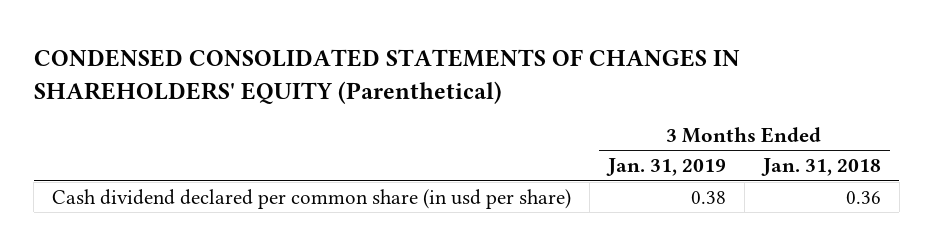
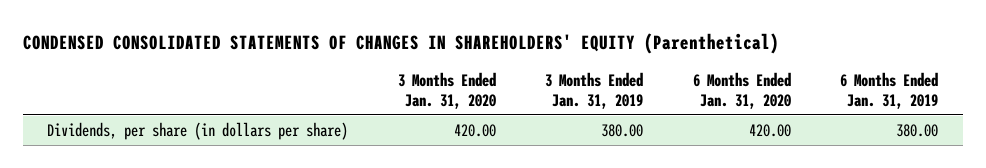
[760,158,881,177] Jan. 31, 2018 -> none
none -> [397,71,496,109] 3 Months Ended Jan. 31, 2020
none -> [692,71,791,109] 6 Months Ended Jan. 31, 2020
none -> [840,71,939,109] 6 Months Ended Jan. 31, 2019
[52,189,572,210] Cash dividend declared per common share (in usd per share) -> [47,122,349,141] Dividends, per share (in dollars per share)
[690,191,726,205] 0.38 -> [601,124,644,138] 380.00

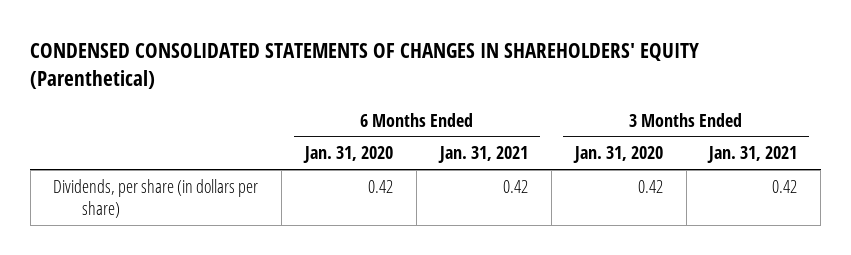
[545,71,644,109] 3 Months Ended Jan. 31, 2019 -> none
[840,71,939,109] 6 Months Ended Jan. 31, 2019 -> none
none -> [437,146,528,164] Jan. 31, 2021
none -> [707,146,798,164] Jan. 31, 2021
[453,124,496,138] 420.00 -> [637,179,663,193] 0.42
[748,124,791,138] 420.00 -> [368,179,394,193] 0.42

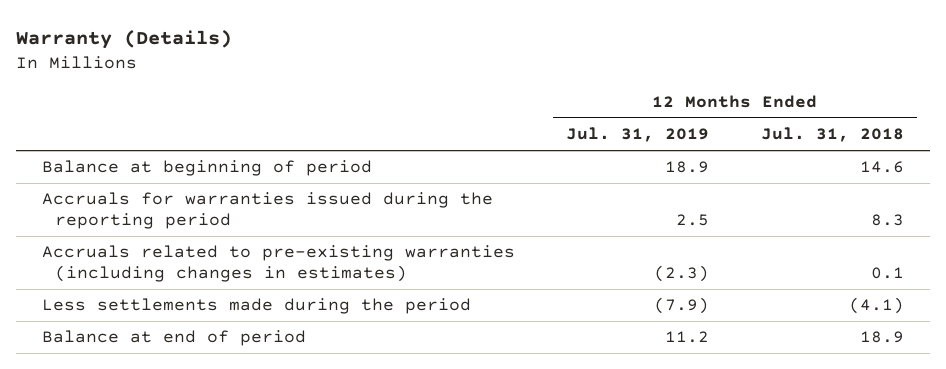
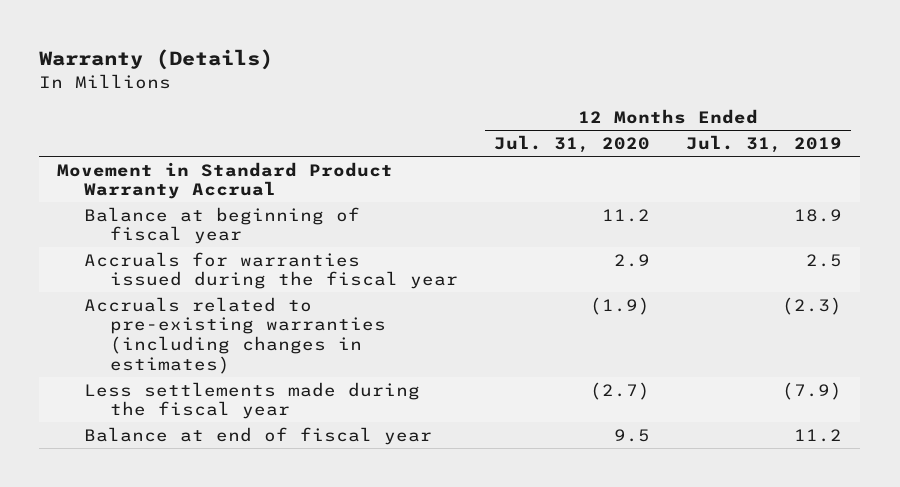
[760,127,904,143] Jul. 31, 2018 -> none
none -> [494,135,651,154] Jul. 31, 2020
none -> [57,161,394,200] Movement in Standard Product Warranty Accrual
[41,160,372,177] Balance at beginning of period -> [83,206,360,245] Balance at beginning of fiscal year
[41,192,493,230] Accruals for warranties issued during the reporting period -> [83,251,459,290] Accruals for warranties issued during the fiscal year
[41,298,471,315] Less settlements made during the period -> [83,381,420,420] Less settlements made during the fiscal year
[41,330,306,347] Balance at end of period -> [83,426,432,445] Balance at end of fiscal year

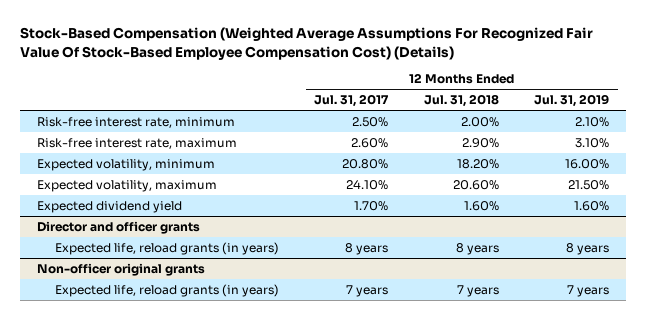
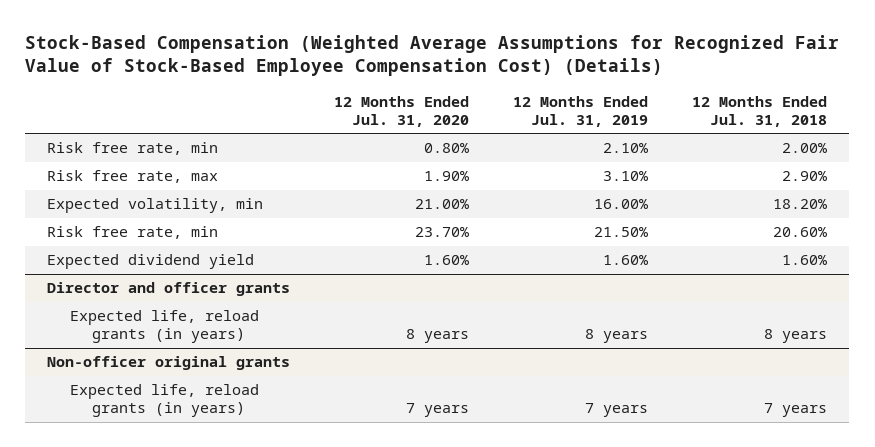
[19,27,593,60] Stock-Based Compensation (Weighted Average Assumptions For Recognized Fair Value Of Stock-Based Employee Compensation Cost) (Details) -> [25,34,840,77] Stock-Based Compensation (Weighted Average Assumptions for Recognized Fair Value of Stock-Based Employee Compensation Cost) (Details)
[314,94,390,108] Jul. 31, 2017 -> none
none -> [334,95,470,127] 12 Months Ended Jul. 31, 2020
[37,116,236,128] Risk-free interest rate, minimum -> [47,142,219,156] Risk free rate, min
[37,137,238,149] Risk-free interest rate, maximum -> [47,170,219,184] Risk free rate, max
[37,158,216,171] Expected volatility, minimum -> [47,198,264,214] Expected volatility, min
[37,179,218,192] Expected volatility, maximum -> [47,226,219,240] Risk free rate, min

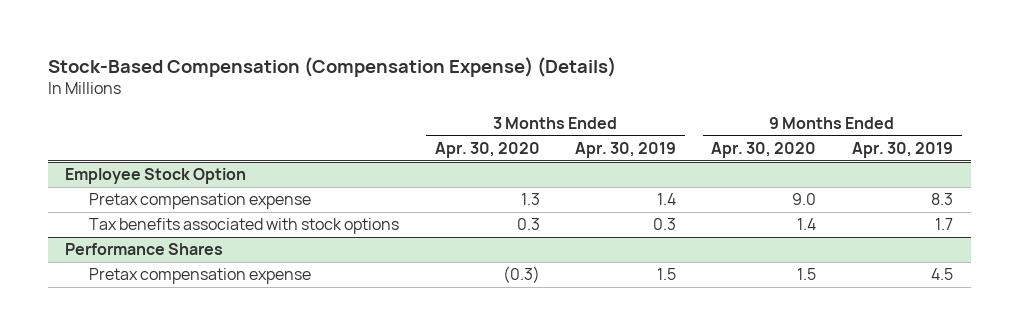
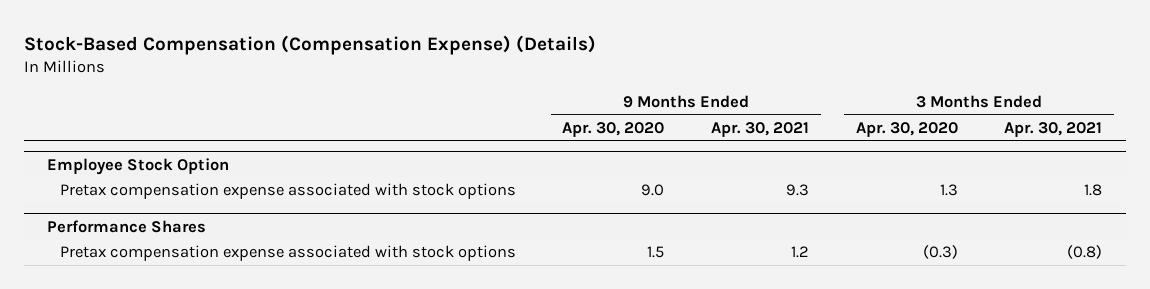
[574,141,676,158] Apr. 30, 2019 -> none
[851,141,953,158] Apr. 30, 2019 -> none
none -> [711,121,810,137] Apr. 30, 2021
none -> [1004,121,1103,137] Apr. 30, 2021
[89,218,400,235] Tax benefits associated with stock options -> none
[89,193,312,210] Pretax compensation expense -> [59,183,516,200] Pretax compensation expense associated with stock options
[89,268,312,285] Pretax compensation expense -> [59,245,516,262] Pretax compensation expense associated with stock options

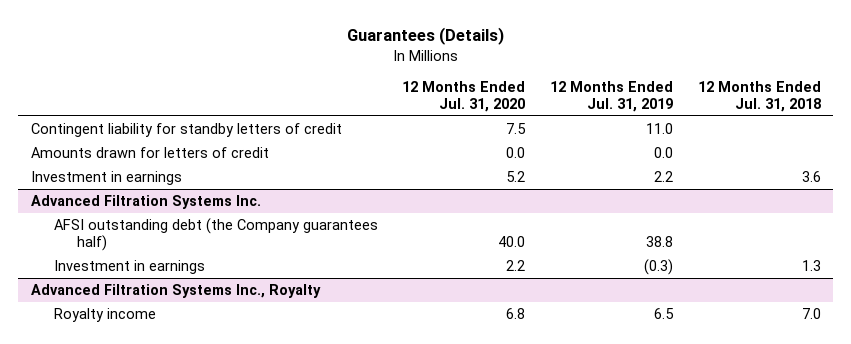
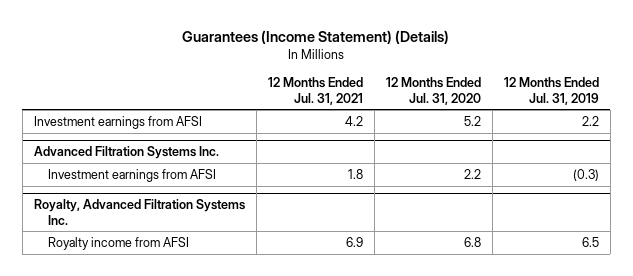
[346,26,504,45] Guarantees (Details) -> [182,29,450,44] Guarantees (Income Statement) (Details)
[697,81,821,113] 12 Months Ended Jul. 31, 2018 -> none
none -> [267,77,363,105] 12 Months Ended Jul. 31, 2021
[30,123,342,138] Contingent liability for standby letters of credit -> none
[30,147,269,159] Amounts drawn for letters of credit -> none
[30,171,182,186] Investment in earnings -> [33,115,202,129] Investment earnings from AFSI
[53,218,378,252] AFSI outstanding debt (the Company guarantees half) -> none
[53,260,205,275] Investment in earnings -> [48,168,217,182] Investment earnings from AFSI
[30,284,321,299] Advanced Filtration Systems Inc., Royalty -> [33,199,245,225] Royalty, Advanced Filtration Systems Inc.
[53,308,156,323] Royalty income -> [48,236,190,250] Royalty income from AFSI

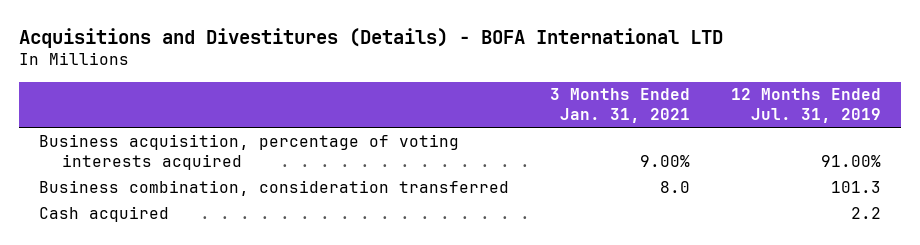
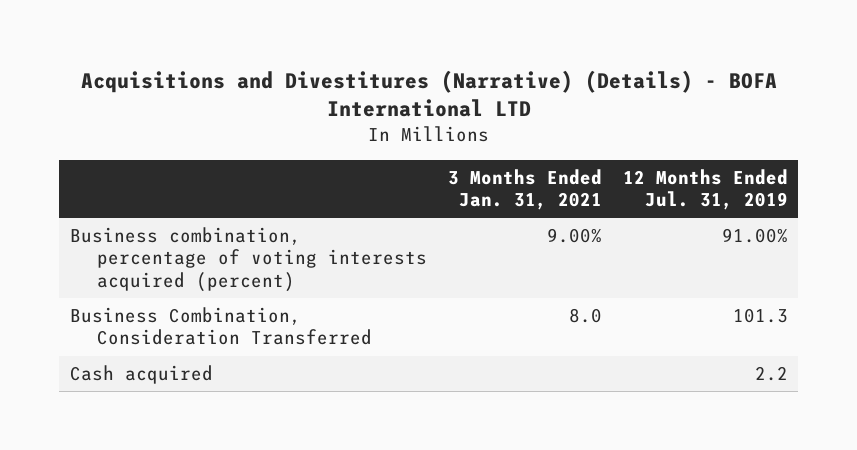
[18,27,723,48] Acquisitions and Divestitures (Details) - BOFA International LTD -> [80,69,777,118] Acquisitions and Divestitures (Narrative) (Details) - BOFA International LTD
[39,133,460,170] Business acquisition, percentage of voting interests acquired -> [69,226,428,293] Business combination, percentage of voting interests acquired (percent)
[39,179,510,196] Business combination, consideration transferred -> [69,306,373,346] Business Combination, Consideration Transferred

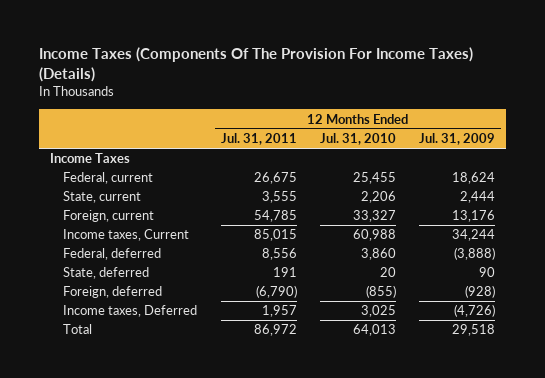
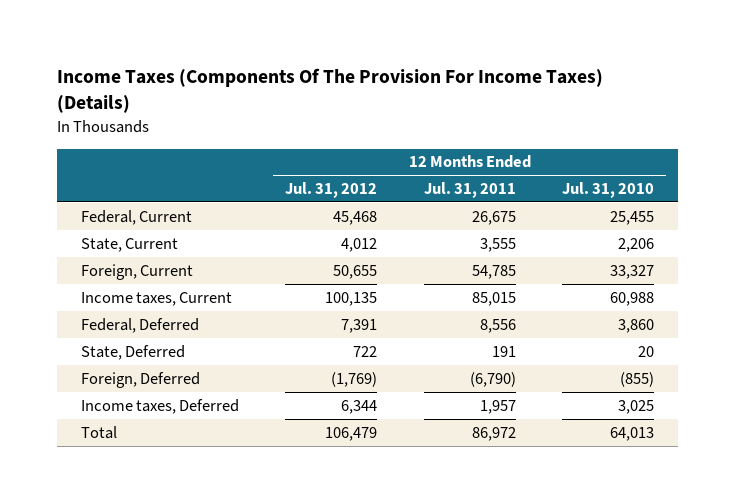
[418,133,495,146] Jul. 31, 2009 -> none
none -> [285,182,378,199] Jul. 31, 2012
[50,153,131,164] Income Taxes -> none
[63,172,154,185] Federal, current -> [80,209,192,225] Federal, Current
[63,191,142,204] State, current -> [80,237,178,252] State, Current
[63,210,155,223] Foreign, current -> [80,263,193,280] Foreign, Current
[63,248,162,261] Federal, deferred -> [80,317,199,333] Federal, Deferred
[63,267,150,280] State, deferred -> [80,344,185,360] State, Deferred
[63,286,163,299] Foreign, deferred -> [80,371,200,388] Foreign, Deferred

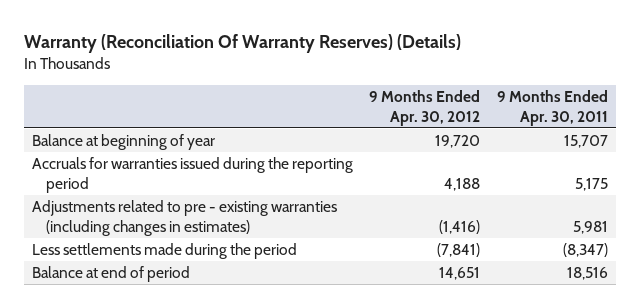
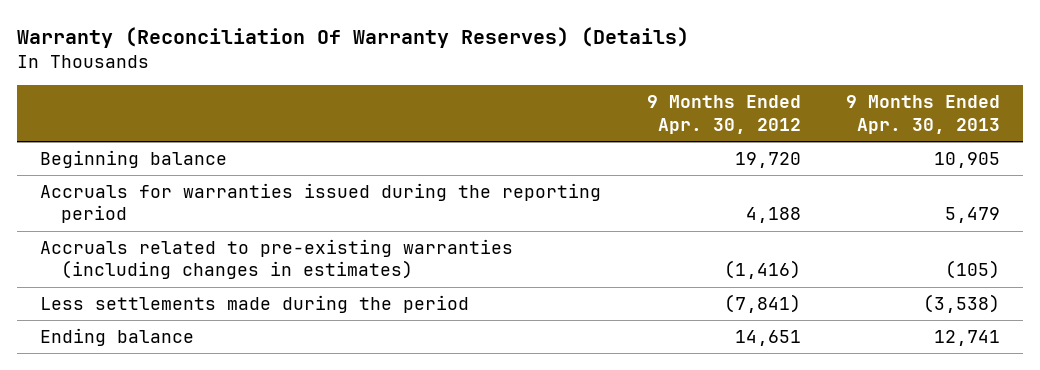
[496,90,608,126] 9 Months Ended Apr. 30, 2011 -> none
none -> [846,95,1001,134] 9 Months Ended Apr. 30, 2013
[32,134,216,151] Balance at beginning of year -> [40,150,228,169] Beginning balance
[32,200,338,236] Adjustments related to pre - existing warranties (including changes in estimates) -> [40,239,514,280] Accruals related to pre-existing warranties (including changes in estimates)
[32,266,191,283] Balance at end of period -> [40,328,195,347] Ending balance

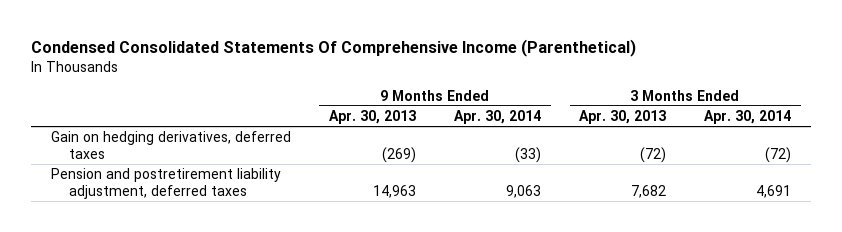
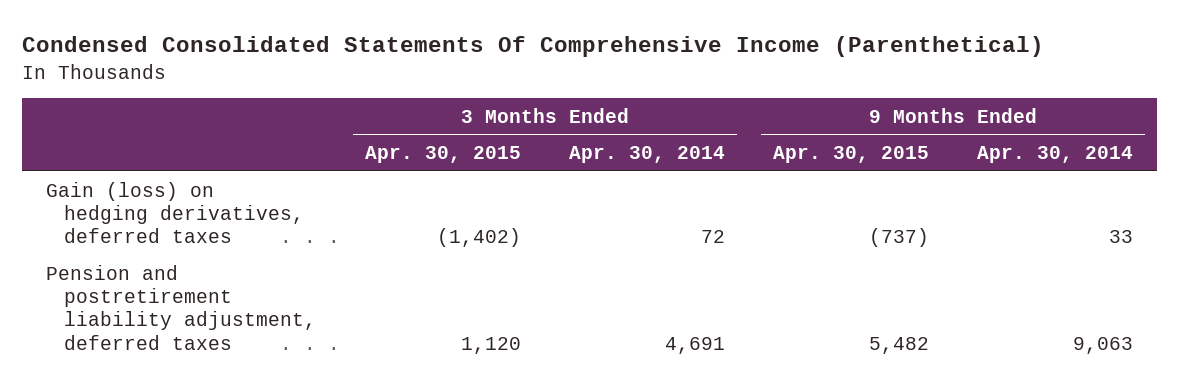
[328,109,416,124] Apr. 30, 2013 -> none
[579,109,667,124] Apr. 30, 2013 -> none
none -> [364,145,521,163] Apr. 30, 2015
none -> [772,145,929,163] Apr. 30, 2015
[50,131,291,159] Gain on hedging derivatives, deferred taxes -> [46,181,305,244] Gain (loss) on hedging derivatives, deferred taxes
[514,146,541,163] (33) -> [1109,230,1134,244] 33
[765,146,792,163] (72) -> [700,230,725,244] 72

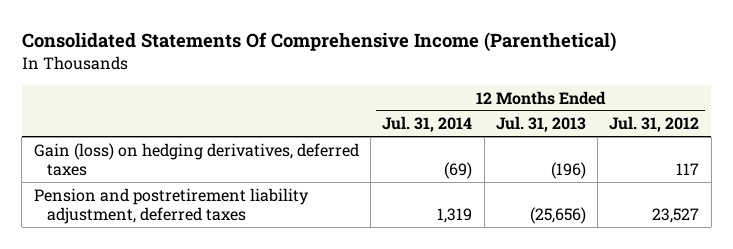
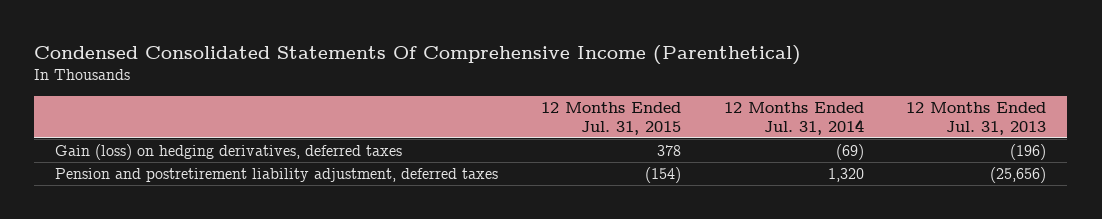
[21,32,616,53] Consolidated Statements Of Comprehensive Income (Parenthetical) -> [34,44,802,65] Condensed Consolidated Statements Of Comprehensive Income (Parenthetical)
[609,116,700,133] Jul. 31, 2012 -> none
none -> [541,102,682,135] 12 Months Ended Jul. 31, 2015
[437,208,473,224] 1,319 -> [827,168,864,183] 1,320

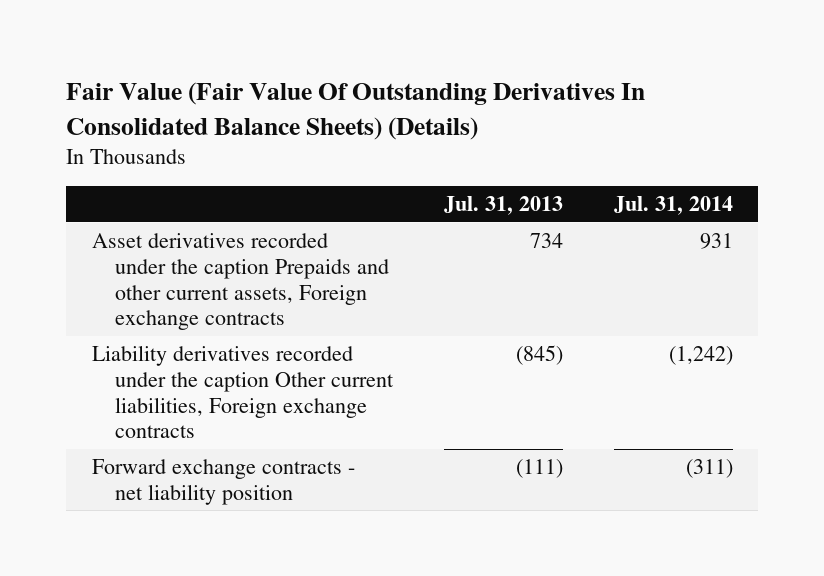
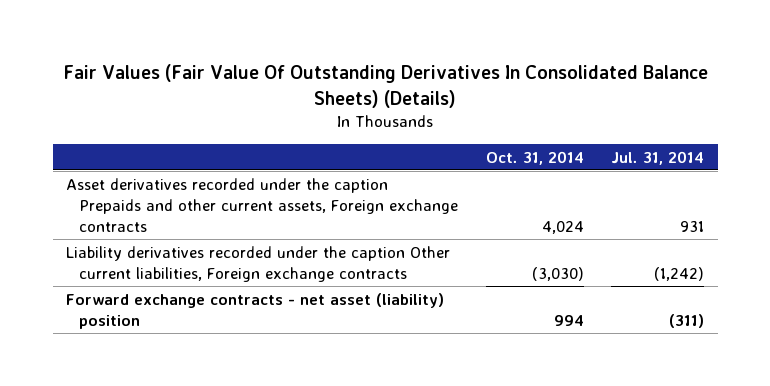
[66,82,646,140] Fair Value (Fair Value Of Outstanding Derivatives In Consolidated Balance Sheets) (Details) -> [63,63,709,108] Fair Values (Fair Value Of Outstanding Derivatives In Consolidated Balance Sheets) (Details)
[444,196,564,216] Jul. 31, 2013 -> none
none -> [485,150,584,165] Oct. 31, 2014
[91,459,355,505] Forward exchange contracts - net liability position -> [66,292,445,329] Forward exchange contracts - net asset (liability) position

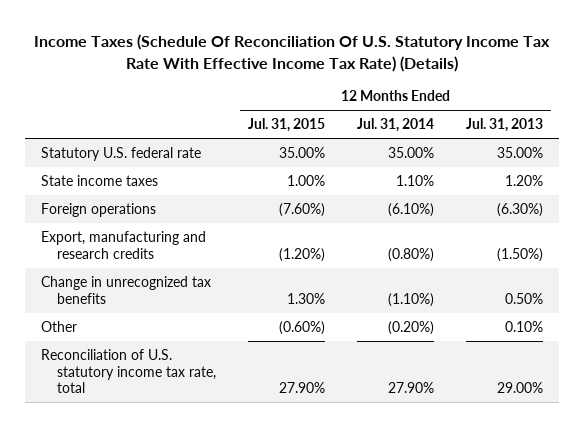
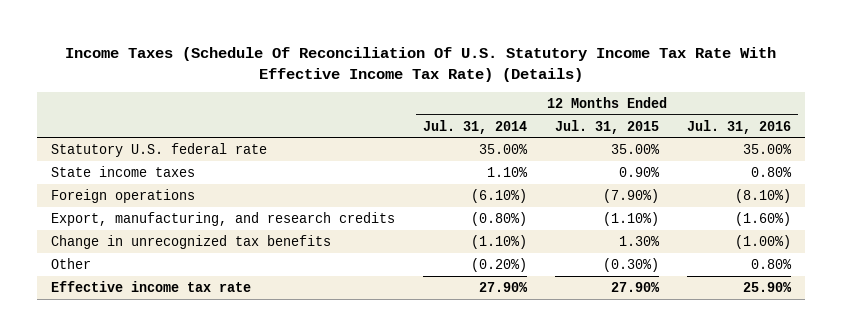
[466,118,544,133] Jul. 31, 2013 -> none
none -> [687,119,792,134] Jul. 31, 2016
[287,174,326,186] 1.00% -> [619,166,661,177] 0.90%
[279,202,326,217] (7.60%) -> [603,188,660,203] (7.90%)
[41,230,207,259] Export, manufacturing and research credits -> [50,211,395,226] Export, manufacturing, and research credits
[279,247,326,262] (1.20%) -> [603,211,660,226] (1.10%)
[279,320,326,335] (0.60%) -> [603,257,660,272] (0.30%)
[41,348,216,394] Reconciliation of U.S. statutory income tax rate, total -> [50,280,251,292] Effective income tax rate

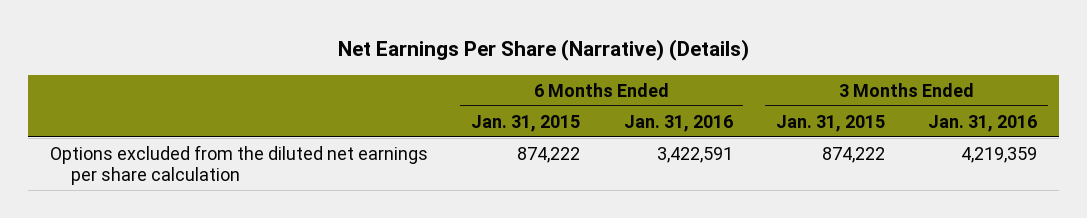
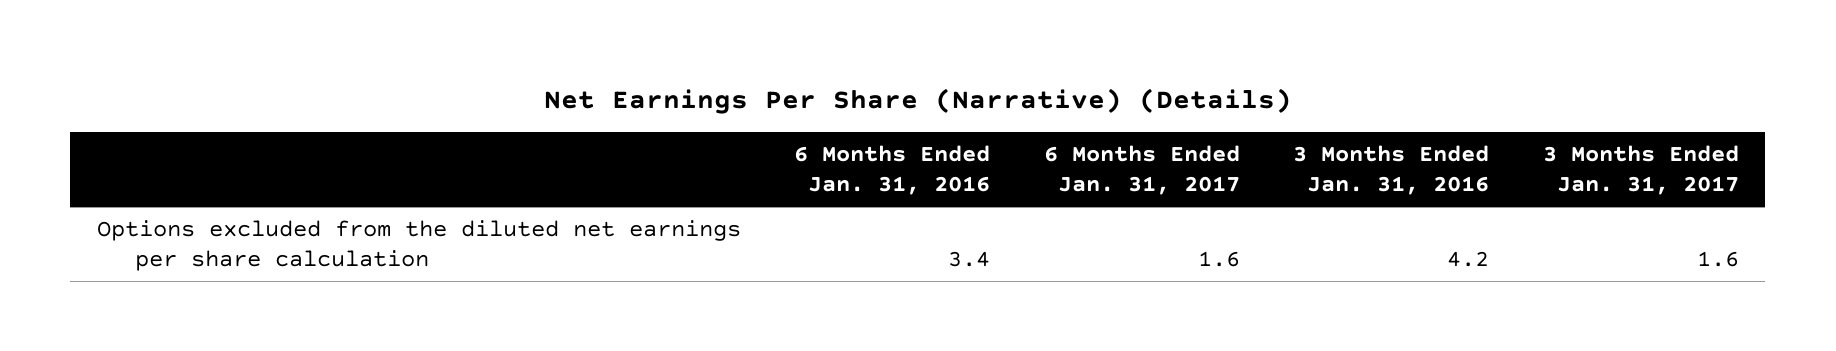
[471,114,581,132] Jan. 31, 2015 -> none
[776,114,886,132] Jan. 31, 2015 -> none
none -> [1043,145,1240,196] 6 Months Ended Jan. 31, 2017
none -> [1542,145,1739,196] 3 Months Ended Jan. 31, 2017
[656,147,733,164] 3,422,591 -> [948,251,991,268] 3.4
[961,147,1038,164] 4,219,359 -> [1447,251,1490,268] 4.2

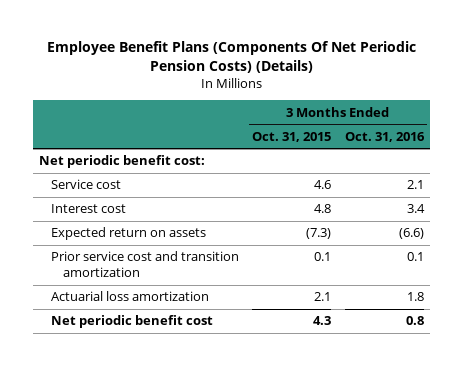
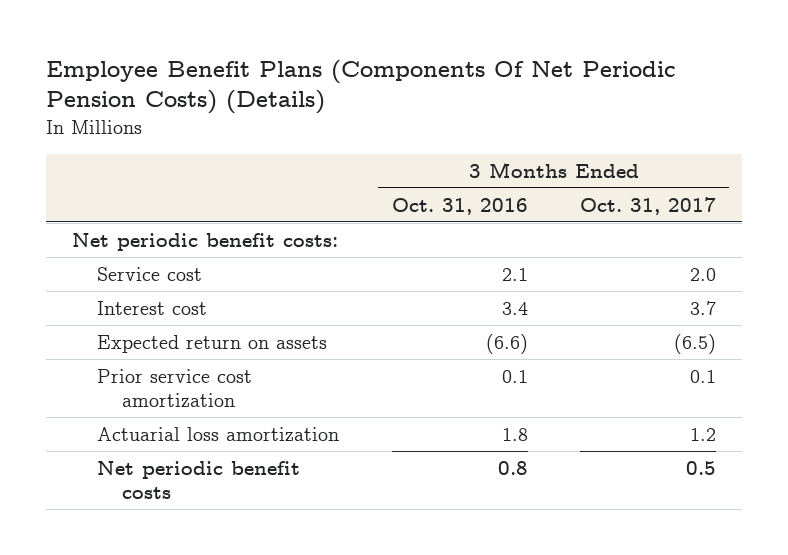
[252,131,332,142] Oct. 31, 2015 -> none
none -> [580,196,717,215] Oct. 31, 2017
[39,155,206,169] Net periodic benefit cost: -> [72,232,339,251] Net periodic benefit costs:
[51,251,240,277] Prior service cost and transition amortization -> [96,368,252,408] Prior service cost amortization
[51,315,214,329] Net periodic benefit cost -> [96,460,300,499] Net periodic benefit costs

